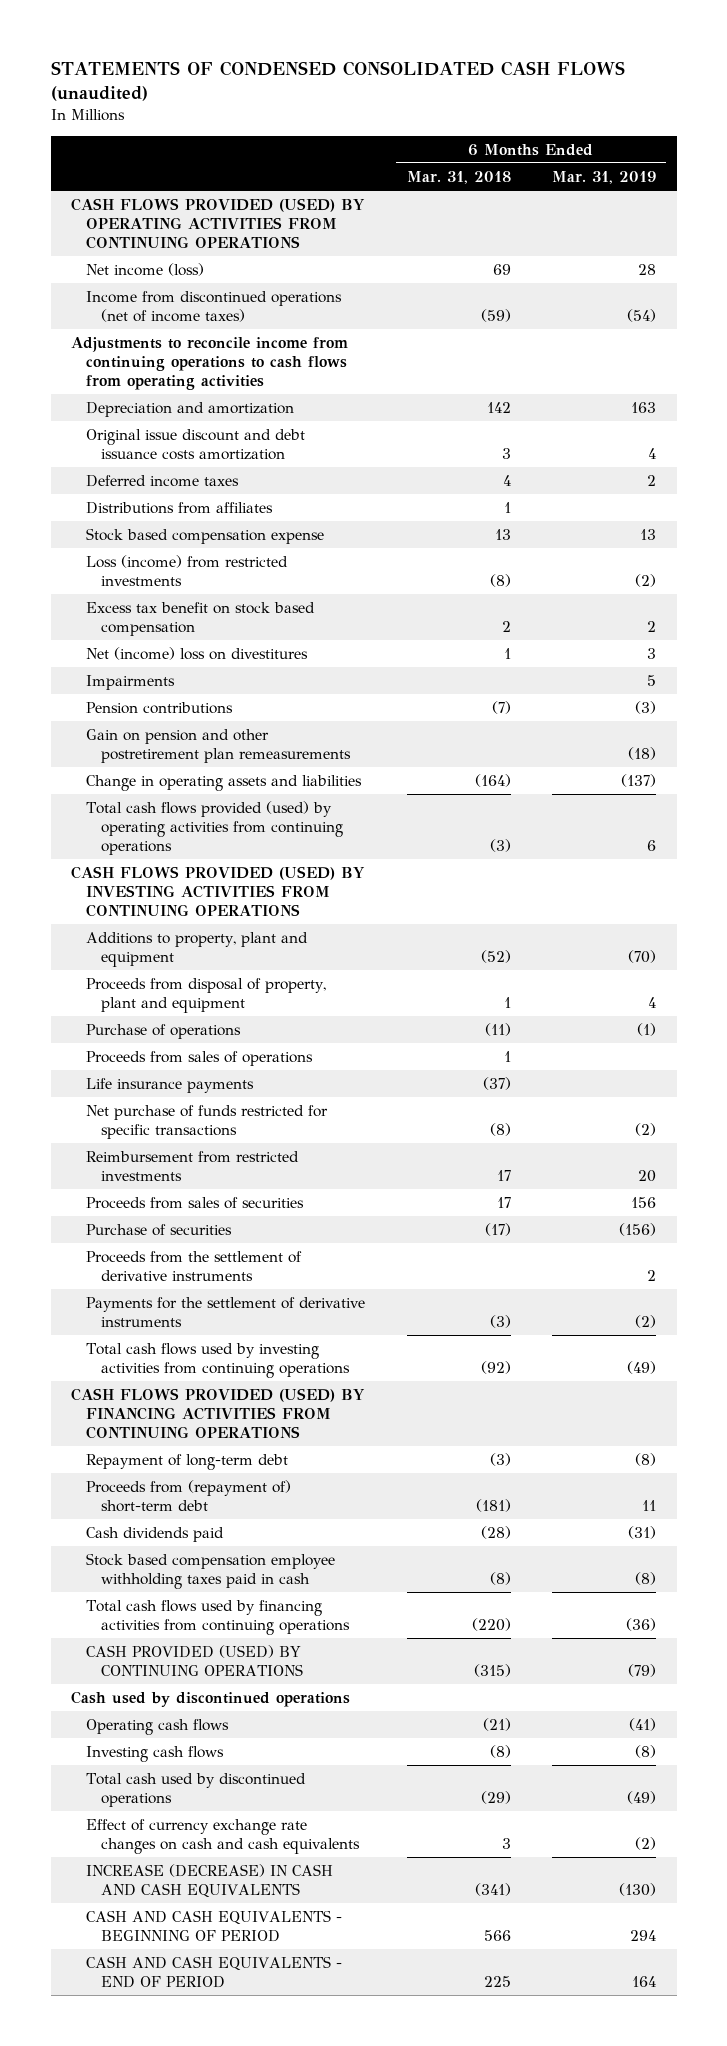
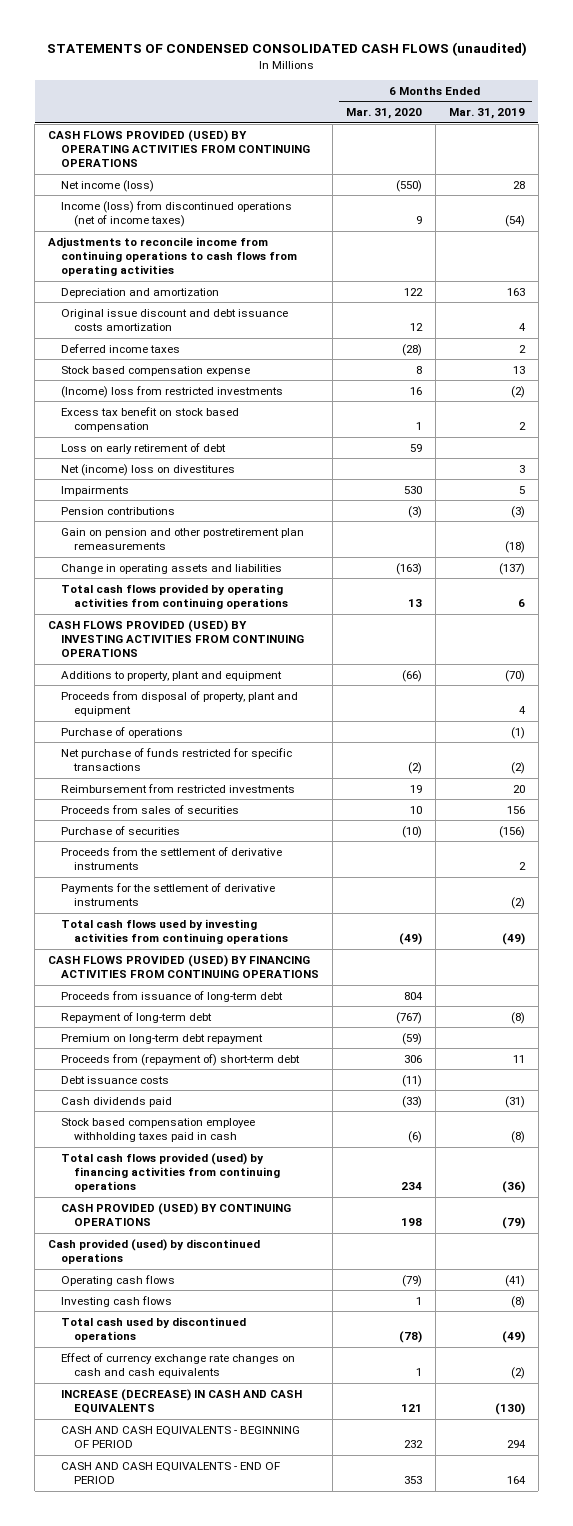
[406,170,511,184] Mar. 31, 2018 -> none
none -> [345,108,422,120] Mar. 31, 2020
[86,291,343,322] Income from discontinued operations (net of income taxes) -> [60,200,292,228] Income (loss) from discontinued operations (net of income taxes)
[86,502,274,515] Distributions from affiliates -> none
[86,555,289,586] Loss (income) from restricted investments -> [60,385,283,398] (Income) loss from restricted investments
none -> [60,442,226,454] Loss on early retirement of debt
[86,801,344,855] Total cash flows provided (used) by operating activities from continuing operations -> [60,583,288,610] Total cash flows provided by operating activities from continuing operations
[86,1051,314,1067] Proceeds from sales of operations -> none
[86,1078,255,1094] Life insurance payments -> none
none -> [60,990,283,1002] Proceeds from issuance of long-term debt
none -> [60,1033,263,1044] Premium on long-term debt repayment
none -> [60,1075,169,1084] Debt issuance costs
[86,1600,351,1635] Total cash flows used by financing activities from continuing operations -> [60,1152,280,1193] Total cash flows provided (used) by financing activities from continuing operations
[71,1691,351,1708] Cash used by discontinued operations -> [48,1238,261,1265] Cash provided (used) by discontinued operations

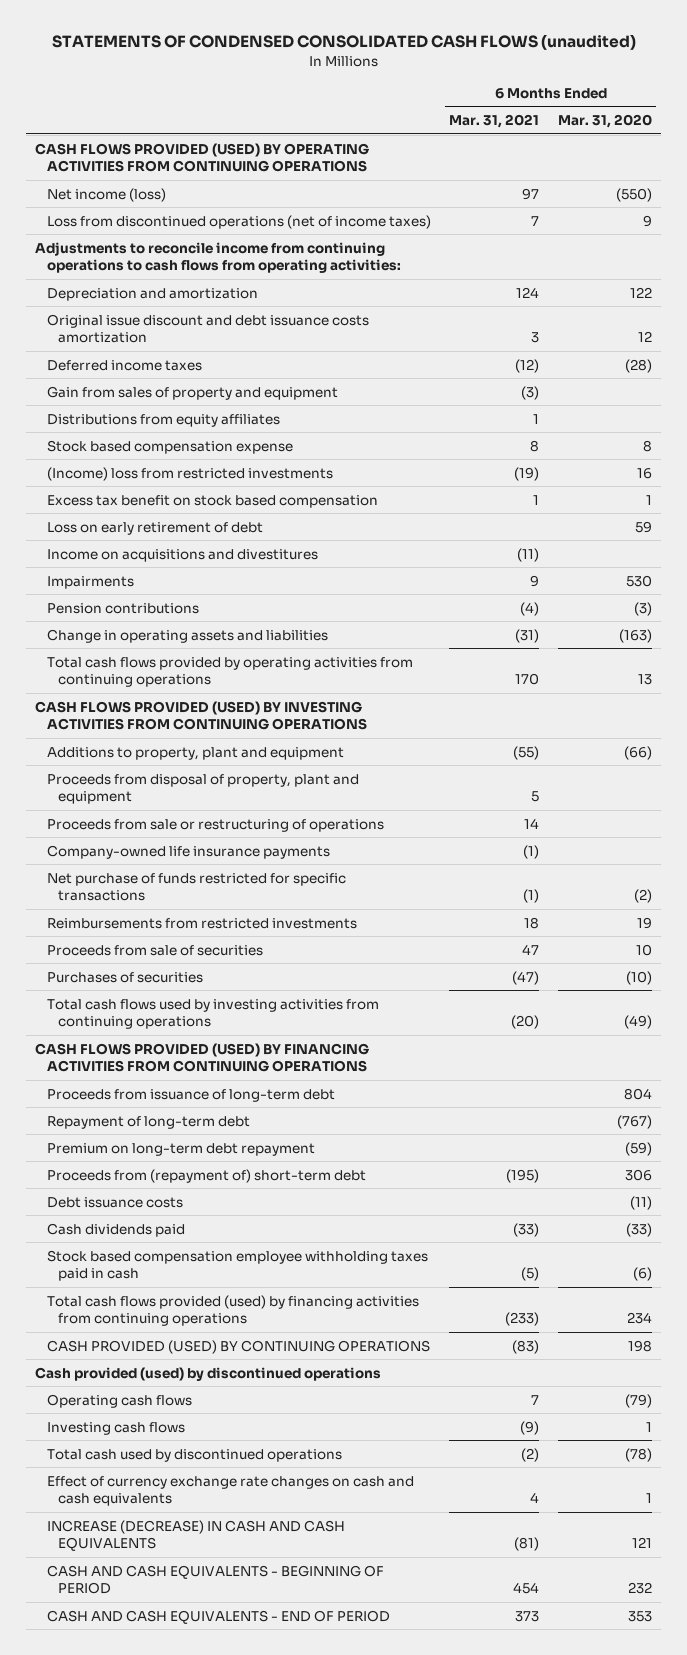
[448,108,525,120] Mar. 31, 2019 -> none
none -> [449,114,540,129] Mar. 31, 2021
[60,200,292,228] Income (loss) from discontinued operations (net of income taxes) -> [46,214,431,229] Loss from discontinued operations (net of income taxes)
[48,236,297,277] Adjustments to reconcile income from continuing operations to cash flows from operating activities -> [35,241,401,274] Adjustments to reconcile income from continuing operations to cash flows from operating activities:
none -> [46,385,338,400] Gain from sales of property and equipment
none -> [46,413,280,427] Distributions from equity affiliates
[60,463,235,476] Net (income) loss on divestitures -> [46,548,318,562] Income on acquisitions and divestitures
[60,527,304,551] Gain on pension and other postretirement plan remeasurements -> none
[60,726,183,738] Purchase of operations -> none
none -> [46,818,384,832] Proceeds from sale or restructuring of operations
none -> [46,844,330,859] Company-owned life insurance payments
[60,846,282,871] Proceeds from the settlement of derivative instruments -> none
[60,882,275,907] Payments for the settlement of derivative instruments -> none
[60,783,295,793] Reimbursement from restricted investments -> [46,917,357,929] Reimbursements from restricted investments
[60,804,239,814] Proceeds from sales of securities -> [46,944,263,956] Proceeds from sale of securities
[60,825,180,835] Purchase of securities -> [46,971,203,983] Purchases of securities

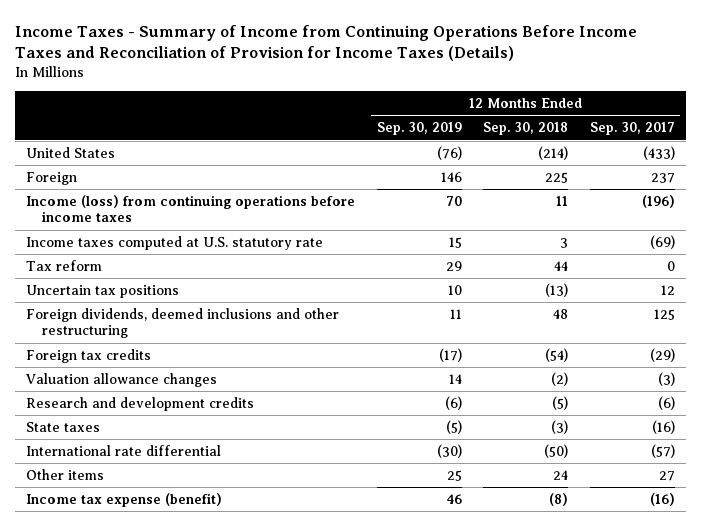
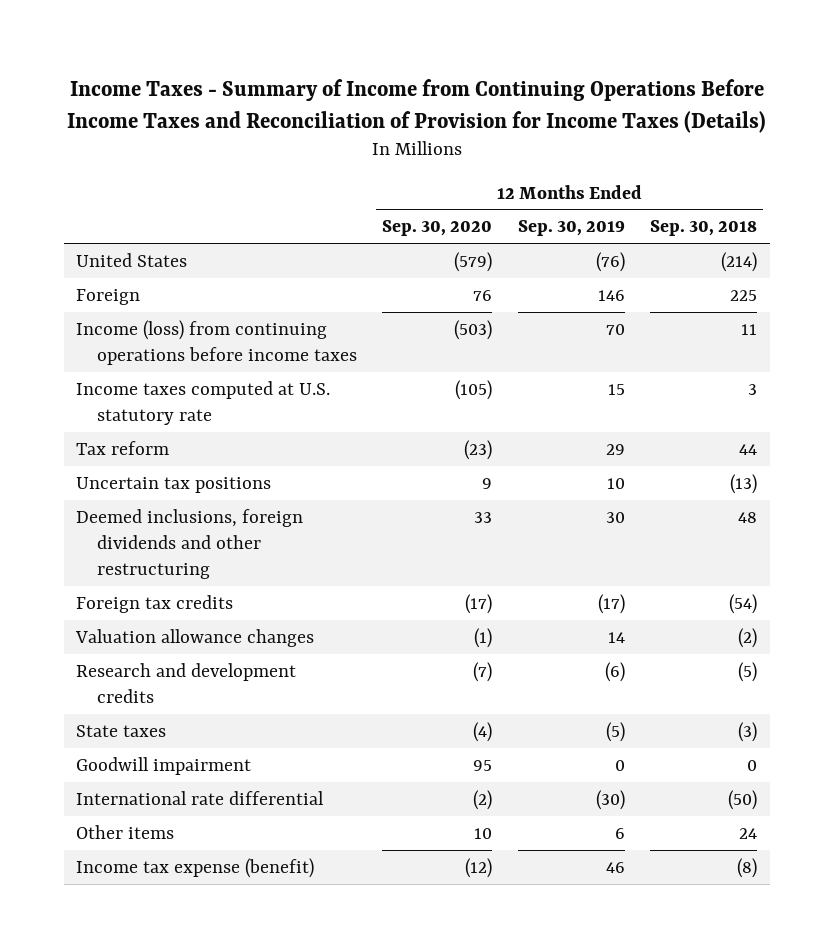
[590,122,676,136] Sep. 30, 2017 -> none
none -> [382,220,493,237] Sep. 30, 2020
[25,307,339,339] Foreign dividends, deemed inclusions and other restructuring -> [76,508,304,580] Deemed inclusions, foreign dividends and other restructuring
[449,308,462,319] 11 -> [605,511,625,523] 30
none -> [76,756,252,775] Goodwill impairment
[446,469,462,481] 25 -> [614,827,625,839] 6

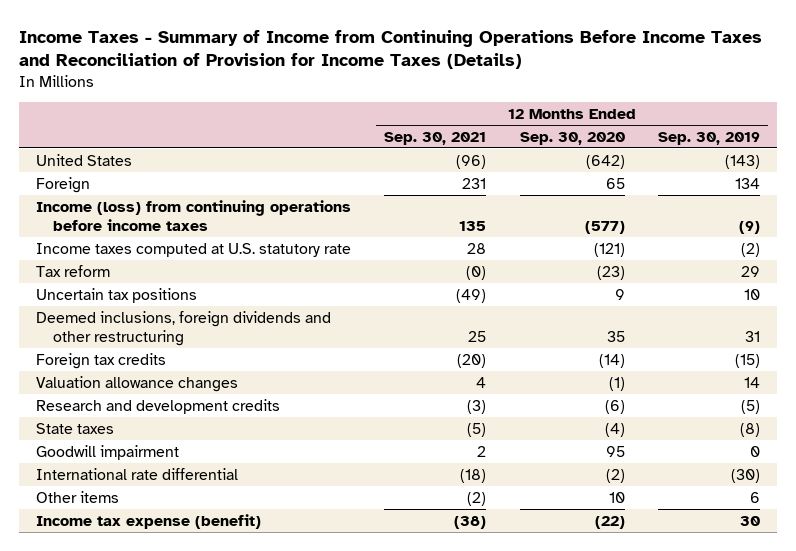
[650,220,758,237] Sep. 30, 2018 -> none
none -> [384,131,487,145] Sep. 30, 2021
[454,251,493,272] (579) -> [585,154,625,169] (642)
[595,251,625,272] (76) -> [725,154,761,169] (143)
[473,289,493,301] 76 -> [605,177,625,189] 65
[597,289,625,301] 146 -> [735,177,761,189] 134
[454,319,493,340] (503) -> [584,220,625,234] (577)
[605,323,625,335] 70 -> [739,220,761,234] (9)
[455,379,493,400] (105) -> [593,242,625,257] (121)
[607,383,625,395] 15 -> [741,242,761,257] (2)
[474,511,493,523] 33 -> [606,330,625,342] 35
[605,511,625,523] 30 -> [745,330,761,342] 31
[465,593,493,614] (17) -> [598,353,625,368] (14)
[597,593,625,614] (17) -> [735,353,761,368] (15)
[473,661,493,682] (7) -> [604,399,625,414] (6)
[604,661,625,682] (6) -> [741,399,761,414] (5)
[605,721,625,742] (5) -> [740,422,761,437] (8)
[465,857,493,878] (12) -> [594,515,625,529] (22)
[605,861,625,873] 46 -> [740,515,761,526] 30

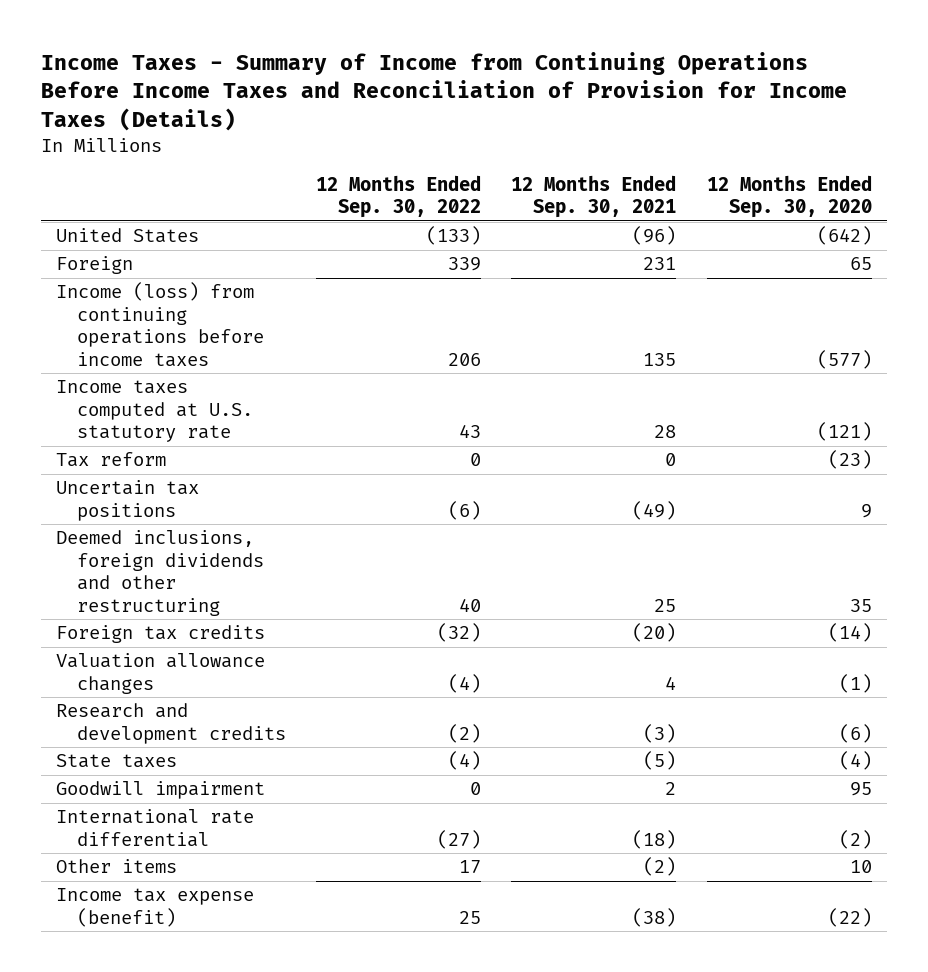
[658,131,761,145] Sep. 30, 2019 -> none
none -> [316,174,482,219] 12 Months Ended Sep. 30, 2022
[466,265,487,280] (0) -> [665,453,677,467] 0

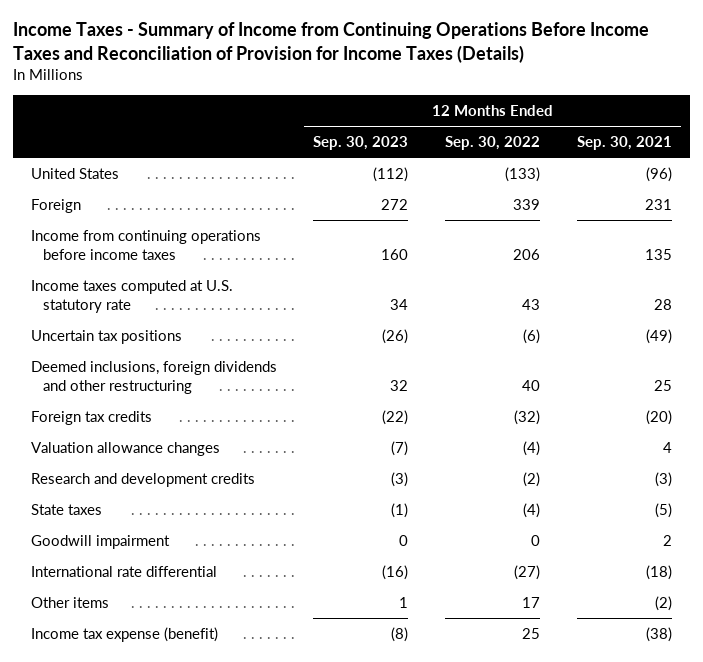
[706,174,872,219] 12 Months Ended Sep. 30, 2020 -> none
none -> [313,136,409,151] Sep. 30, 2023
[56,282,265,367] Income (loss) from continuing operations before income taxes -> [30,229,261,260] Income from continuing operations before income taxes
[56,452,167,468] Tax reform -> none

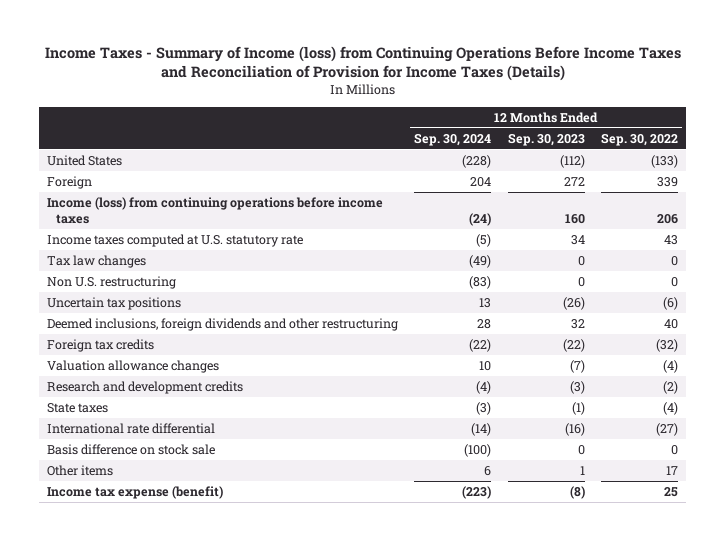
[12,22,649,63] Income Taxes - Summary of Income from Continuing Operations Before Income Taxes and Reconciliation of Provision for Income Taxes (Details) -> [44,46,681,82] Income Taxes - Summary of Income (loss) from Continuing Operations Before Income Taxes and Reconciliation of Provision for Income Taxes (Details)
[576,136,672,151] Sep. 30, 2021 -> none
none -> [414,132,492,146] Sep. 30, 2024
[30,229,261,260] Income from continuing operations before income taxes -> [47,197,384,224] Income (loss) from continuing operations before income taxes
none -> [47,255,147,269] Tax law changes
none -> [47,276,177,290] Non U.S. restructuring
[30,534,170,549] Goodwill impairment -> none
none -> [47,444,216,456] Basis difference on stock sale

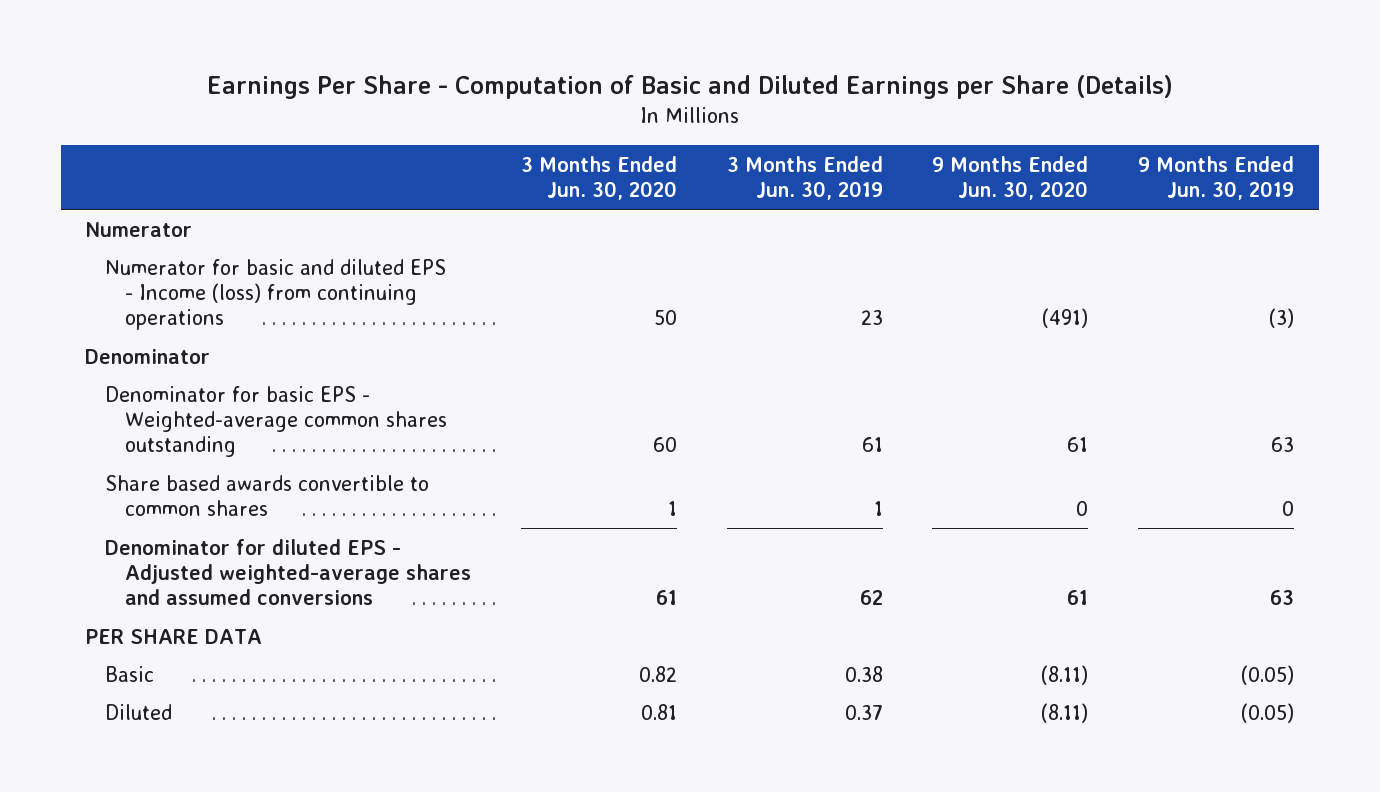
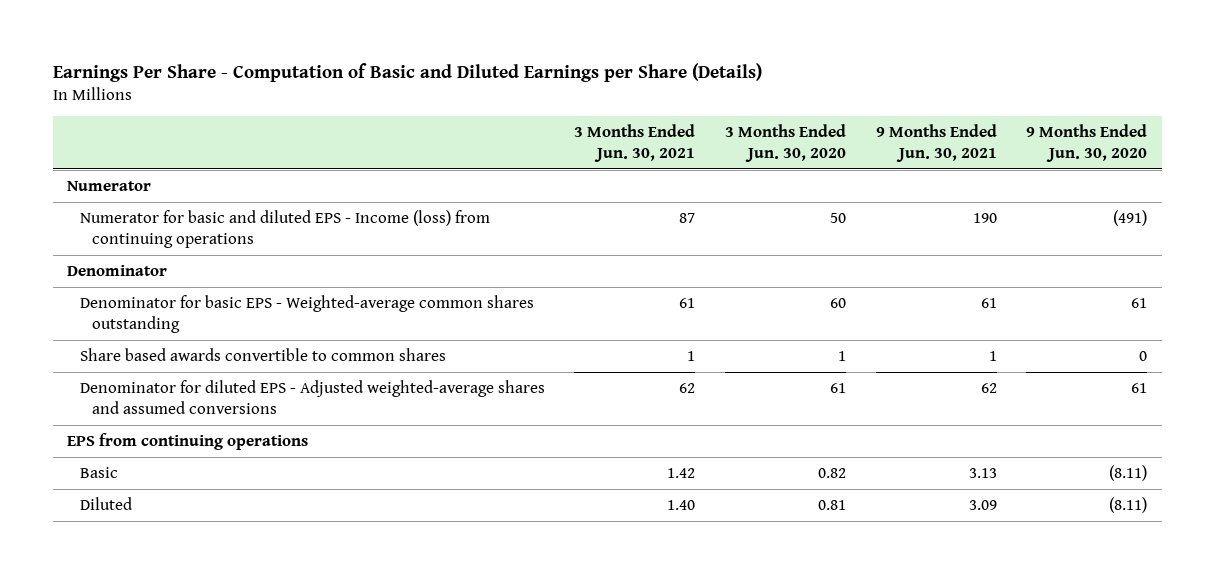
[726,155,883,201] 3 Months Ended Jun. 30, 2019 -> none
[1138,155,1295,201] 9 Months Ended Jun. 30, 2019 -> none
none -> [574,124,696,163] 3 Months Ended Jun. 30, 2021
none -> [875,124,997,163] 9 Months Ended Jun. 30, 2021
[85,628,263,644] PER SHARE DATA -> [67,433,309,451] EPS from continuing operations

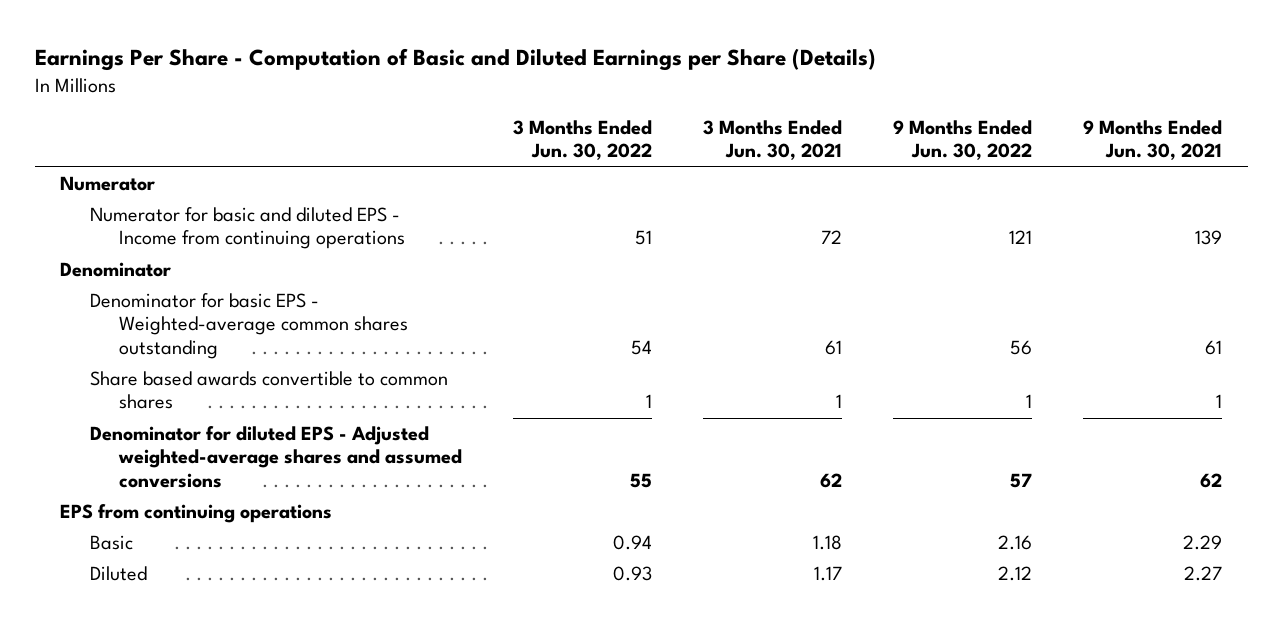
[724,124,846,163] 3 Months Ended Jun. 30, 2020 -> none
[1026,124,1148,163] 9 Months Ended Jun. 30, 2020 -> none
none -> [513,120,653,161] 3 Months Ended Jun. 30, 2022
none -> [893,120,1033,161] 9 Months Ended Jun. 30, 2022
[79,210,490,248] Numerator for basic and diluted EPS - Income (loss) from continuing operations -> [89,207,406,250] Numerator for basic and diluted EPS - Income from continuing operations
[679,213,696,224] 87 -> [821,230,843,245] 72
[972,213,997,224] 190 -> [1195,230,1223,246] 139
[667,468,696,479] 1.42 -> [813,535,843,551] 1.18
[968,468,997,479] 3.13 -> [1183,535,1223,551] 2.29
[667,500,696,511] 1.40 -> [814,566,843,582] 1.17
[968,500,997,511] 3.09 -> [1184,566,1223,582] 2.27

